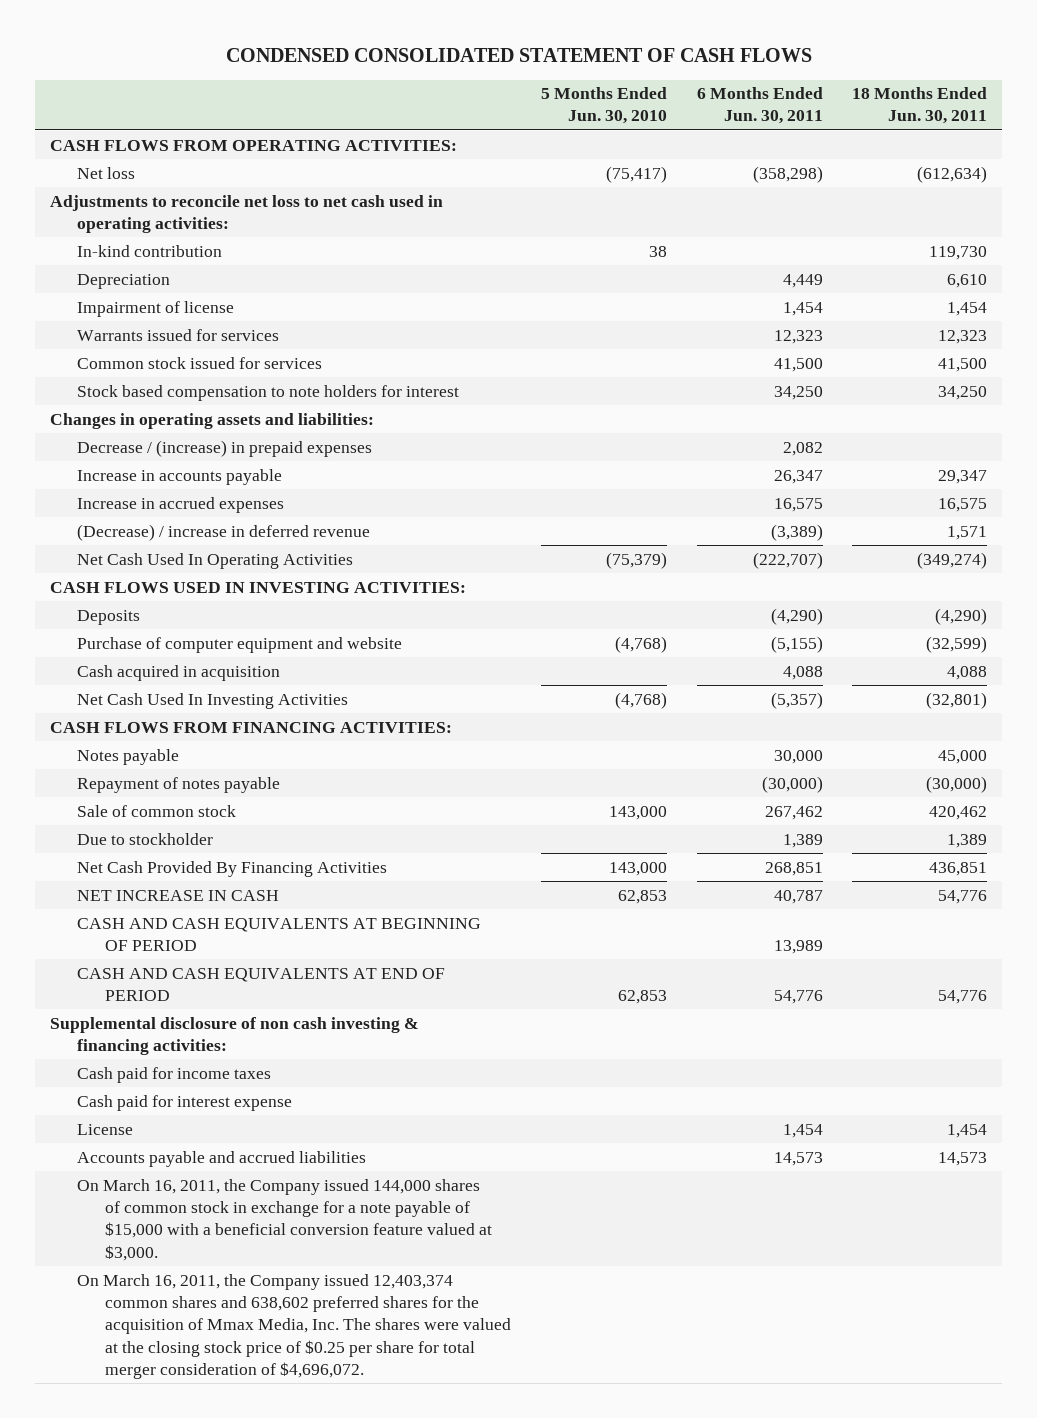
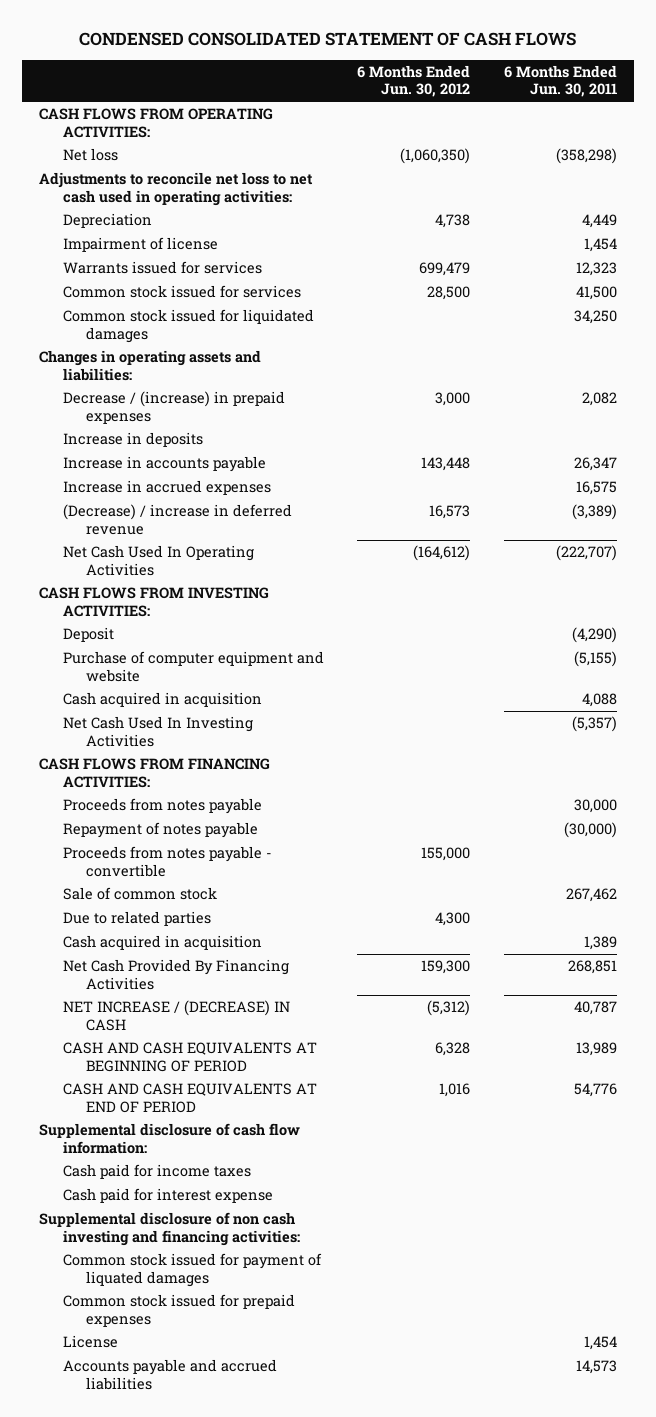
[540,87,667,125] 5 Months Ended Jun. 30, 2010 -> none
[852,87,988,125] 18 Months Ended Jun. 30, 2011 -> none
none -> [357,65,471,98] 6 Months Ended Jun. 30, 2012
[77,244,223,257] In-kind contribution -> none
[77,384,460,401] Stock based compensation to note holders for interest -> [62,309,314,343] Common stock issued for liquidated damages
none -> [62,432,203,448] Increase in deposits
[49,581,466,593] CASH FLOWS USED IN INVESTING ACTIVITIES: -> [39,587,270,617] CASH FLOWS FROM INVESTING ACTIVITIES:
[77,609,141,625] Deposits -> [62,627,114,643] Deposit
[77,748,180,765] Notes payable -> [62,798,262,815] Proceeds from notes payable
none -> [62,846,272,877] Proceeds from notes payable - convertible
none -> [62,911,211,927] Due to related parties
[77,832,214,845] Due to stockholder -> [62,935,262,951] Cash acquired in acquisition
[77,889,280,901] NET INCREASE IN CASH -> [62,1000,290,1031] NET INCREASE / (DECREASE) IN CASH
[49,1016,419,1055] Supplemental disclosure of non cash investing & financing activities: -> [39,1123,301,1154] Supplemental disclosure of cash flow information:
none -> [39,1212,300,1246] Supplemental disclosure of non cash investing and financing activities:
none -> [62,1253,322,1287] Common stock issued for payment of liquated damages
none -> [62,1294,295,1327] Common stock issued for prepaid expenses
[77,1178,493,1261] On March 16, 2011, the Company issued 144,000 shares of common stock in exchange for a note payable of $15,000 with a beneficial conversion feature valued at $3,000. -> none
[77,1273,512,1379] On March 16, 2011, the Company issued 12,403,374 common shares and 638,602 preferred shares for the acquisition of Mmax Media, Inc. The shares were valued at the closing stock price of $0.25 per share for total merger consideration of $4,696,072. -> none

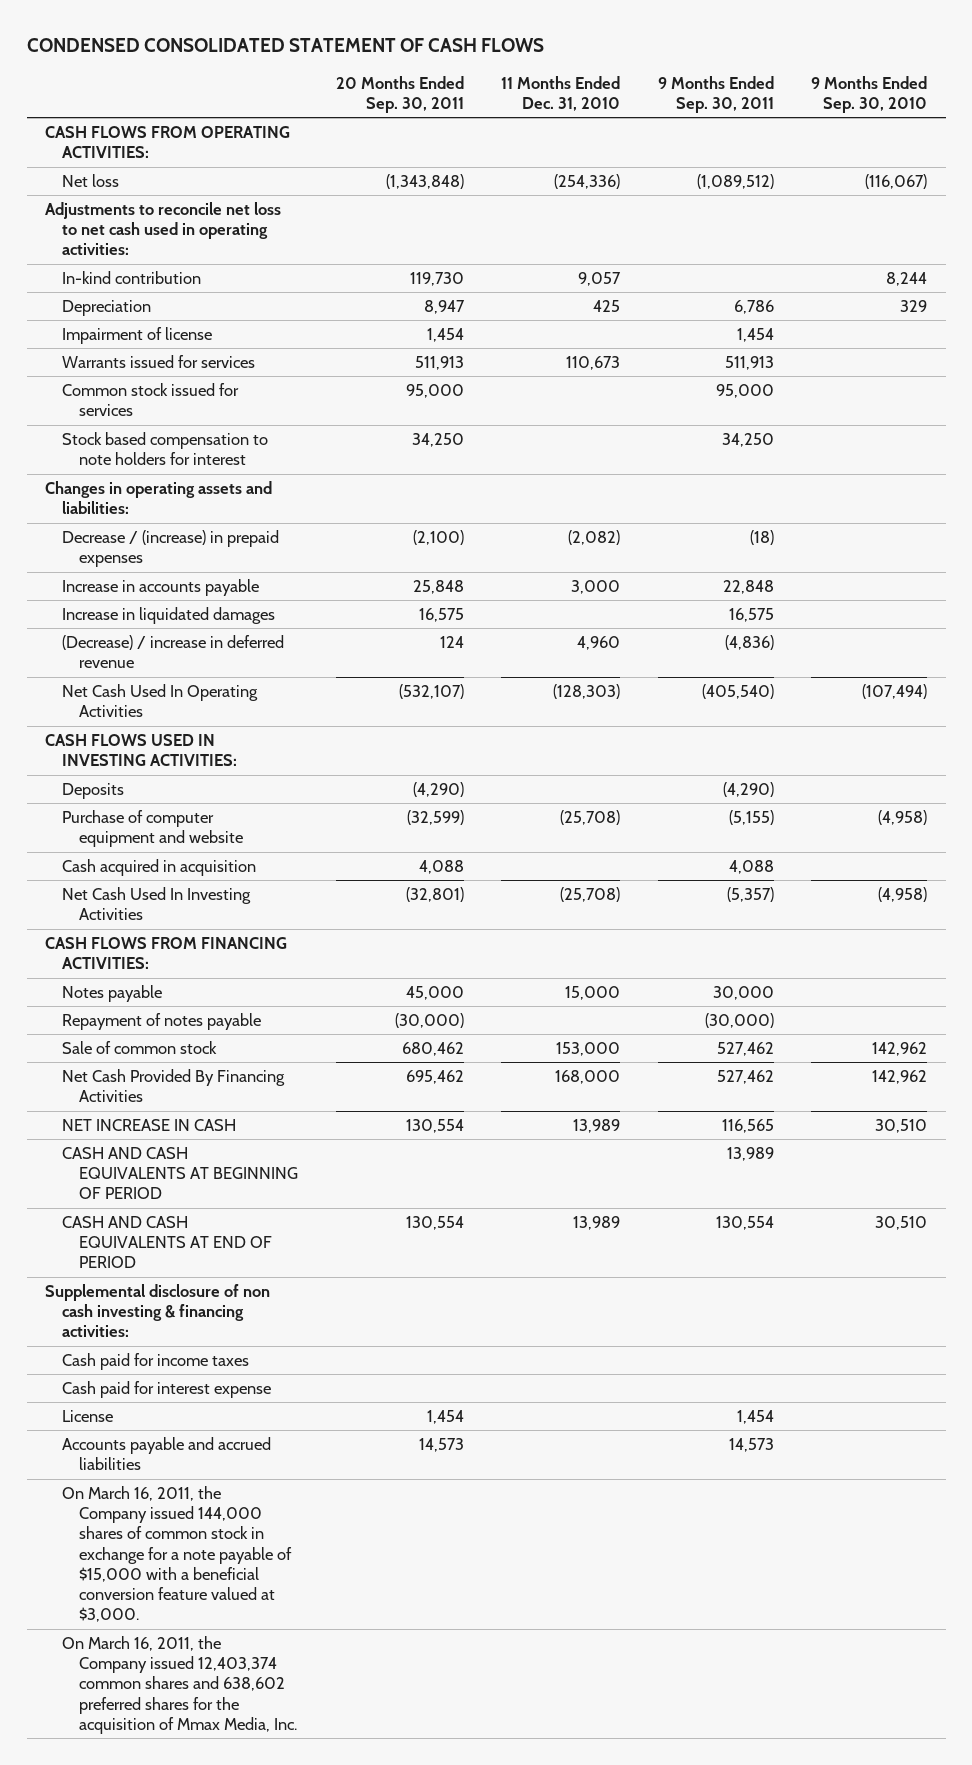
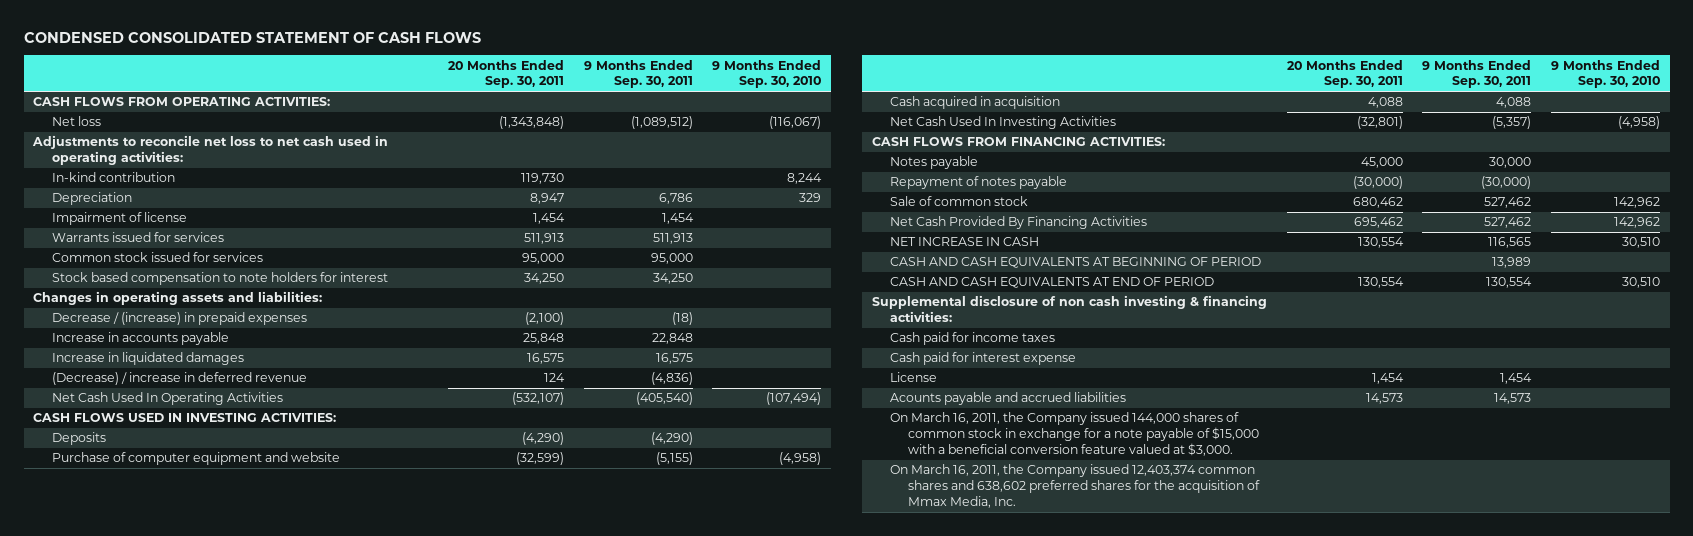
[501,75,621,111] 11 Months Ended Dec. 31, 2010 -> none
[62,1436,272,1471] Accounts payable and accrued liabilities -> [890,392,1127,406] Acounts payable and accrued liabilities

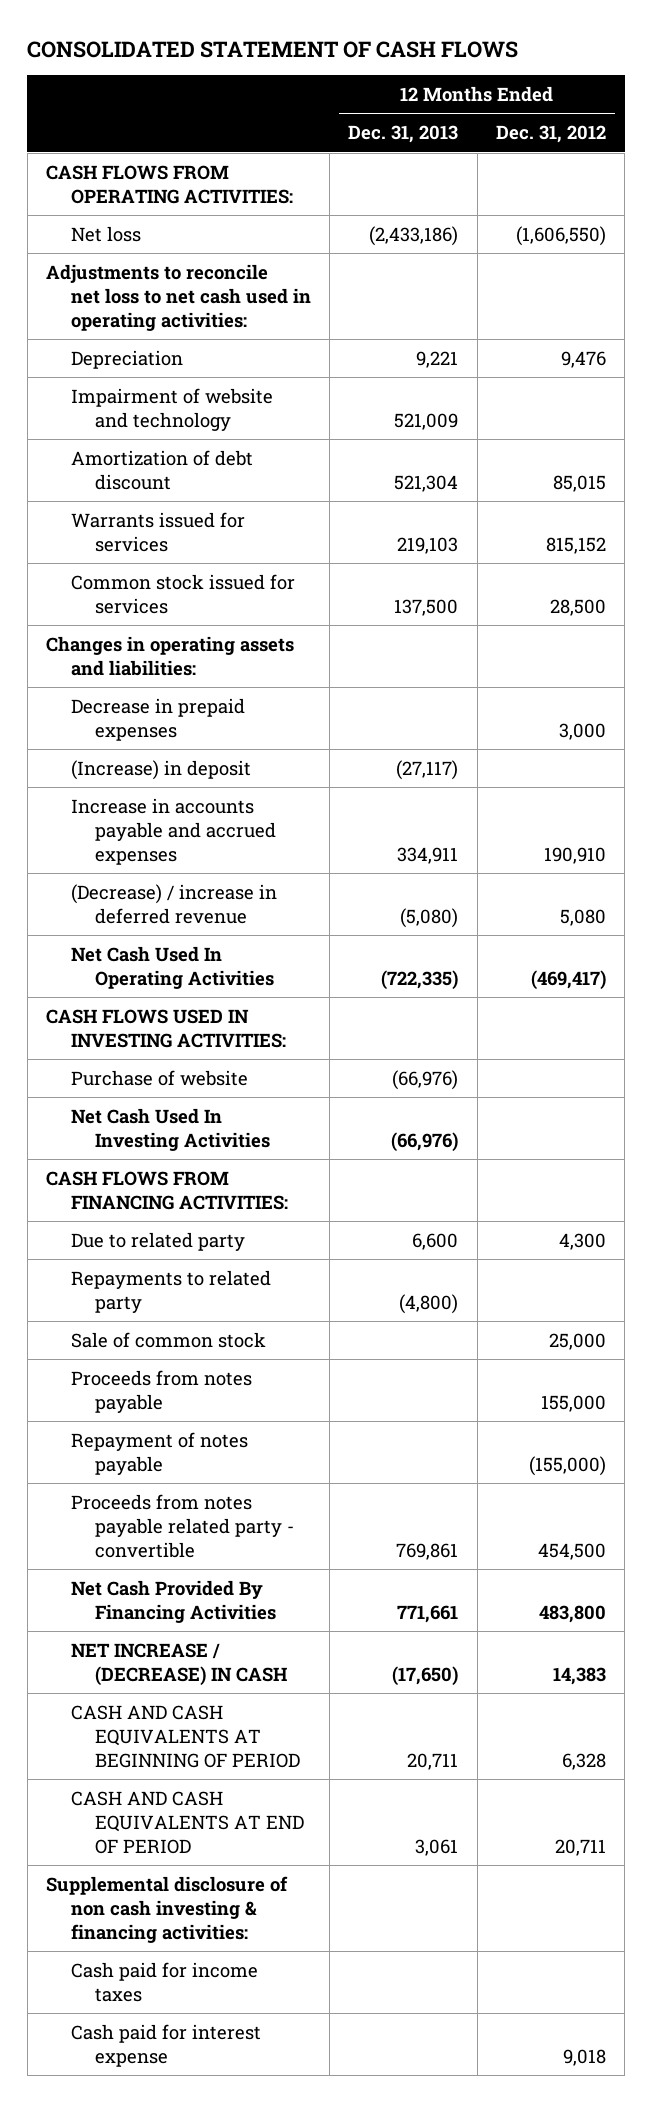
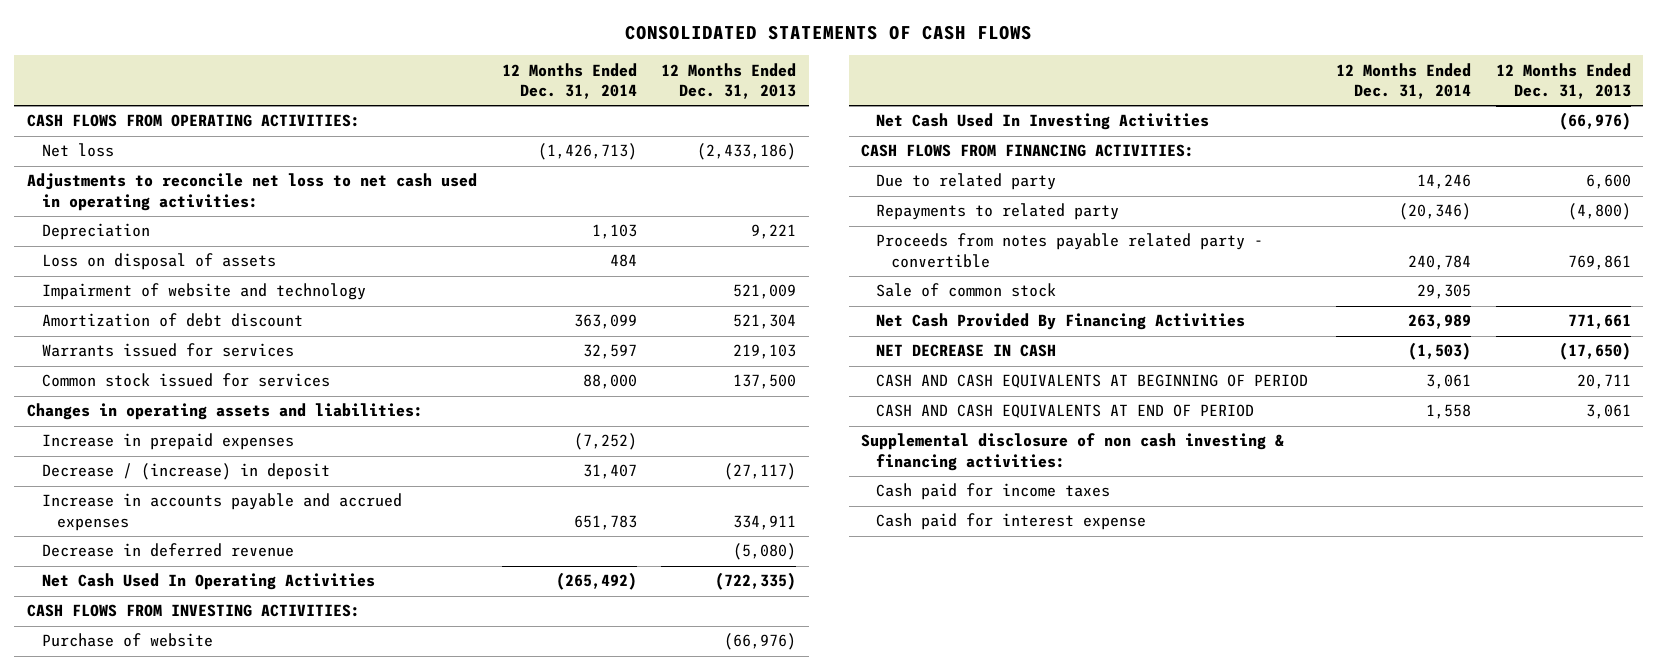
[27,40,519,58] CONSOLIDATED STATEMENT OF CASH FLOWS -> [624,25,1032,41] CONSOLIDATED STATEMENTS OF CASH FLOWS
[495,125,606,144] Dec. 31, 2012 -> none
none -> [501,62,637,99] 12 Months Ended Dec. 31, 2014
none -> [41,253,276,271] Loss on disposal of assets
[70,697,245,741] Decrease in prepaid expenses -> [41,433,294,451] Increase in prepaid expenses
[70,759,251,780] (Increase) in deposit -> [41,463,330,481] Decrease / (increase) in deposit
[70,883,277,924] (Decrease) / increase in deferred revenue -> [41,543,294,558] Decrease in deferred revenue
[46,1008,286,1048] CASH FLOWS USED IN INVESTING ACTIVITIES: -> [26,604,360,618] CASH FLOWS FROM INVESTING ACTIVITIES:
[70,1369,252,1413] Proceeds from notes payable -> none
[70,1431,248,1475] Repayment of notes payable -> none
[70,1331,266,1348] Sale of common stock -> [876,283,1057,298] Sale of common stock
[70,1642,288,1686] NET INCREASE / (DECREASE) IN CASH -> [876,344,1057,358] NET DECREASE IN CASH

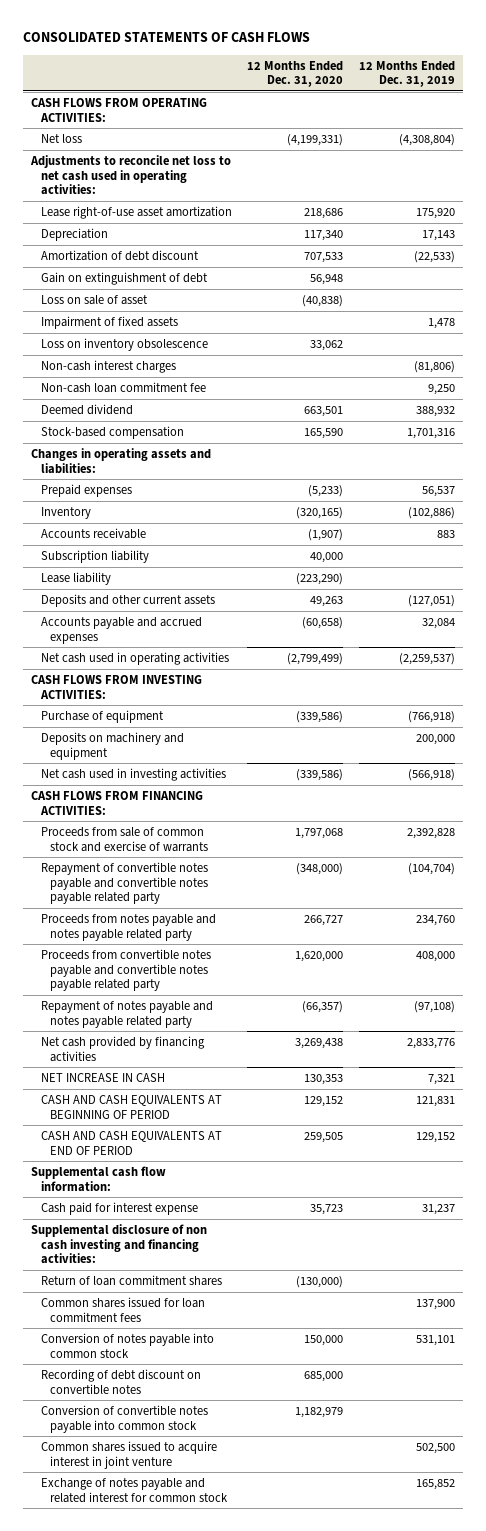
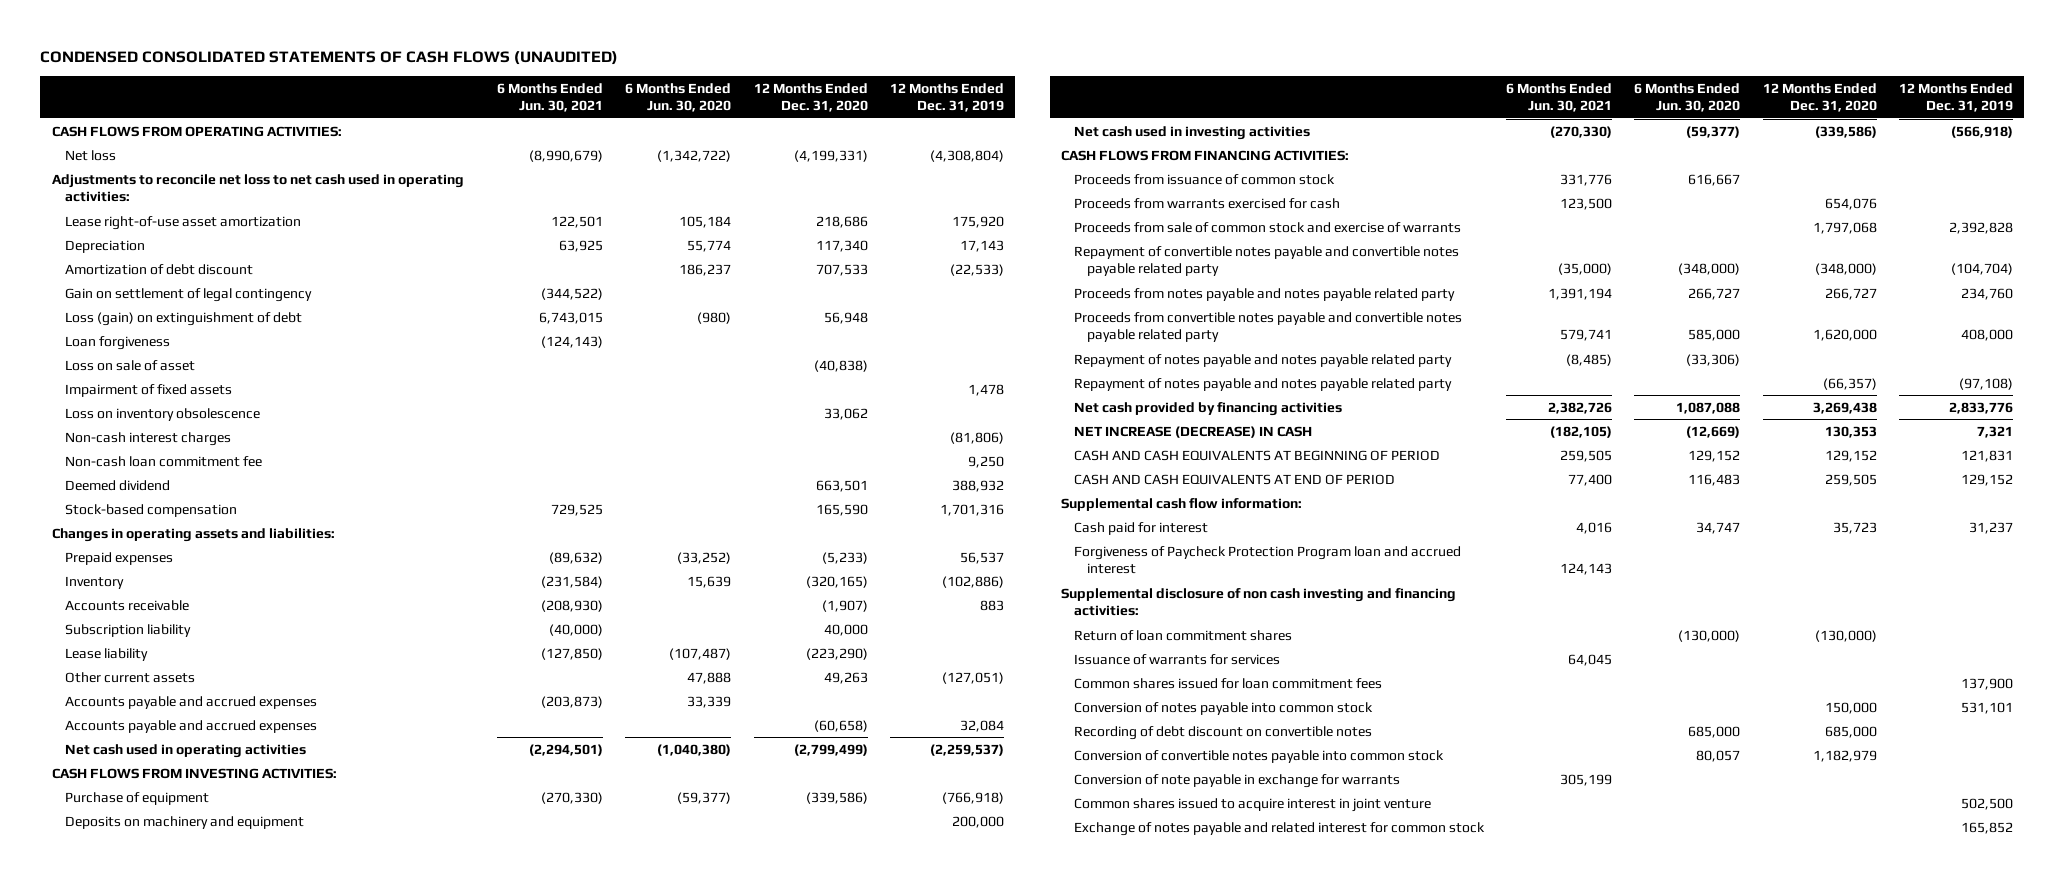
[23,32,311,43] CONSOLIDATED STATEMENTS OF CASH FLOWS -> [40,51,619,66] CONDENSED CONSOLIDATED STATEMENTS OF CASH FLOWS (UNAUDITED)
none -> [496,82,603,113] 6 Months Ended Jun. 30, 2021
none -> [625,82,732,113] 6 Months Ended Jun. 30, 2020
none -> [64,287,312,302] Gain on settlement of legal contingency
[40,271,208,285] Gain on extinguishment of debt -> [64,311,302,326] Loss (gain) on extinguishment of debt
none -> [64,335,170,350] Loan forgiveness
[40,593,215,607] Deposits and other current assets -> [64,671,195,683] Other current assets
none -> [64,695,317,709] Accounts payable and accrued expenses
none -> [1073,173,1335,185] Proceeds from issuance of common stock
none -> [1073,197,1340,209] Proceeds from warrants exercised for cash
none -> [1073,353,1452,367] Repayment of notes payable and notes payable related party
[40,1072,165,1082] NET INCREASE IN CASH -> [1073,425,1312,438] NET INCREASE (DECREASE) IN CASH
[40,1201,198,1215] Cash paid for interest expense -> [1073,521,1208,535] Cash paid for interest
none -> [1073,545,1461,575] Forgiveness of Paycheck Protection Program loan and accrued interest
none -> [1073,653,1280,665] Issuance of warrants for services
none -> [1073,773,1400,788] Conversion of note payable in exchange for warrants

